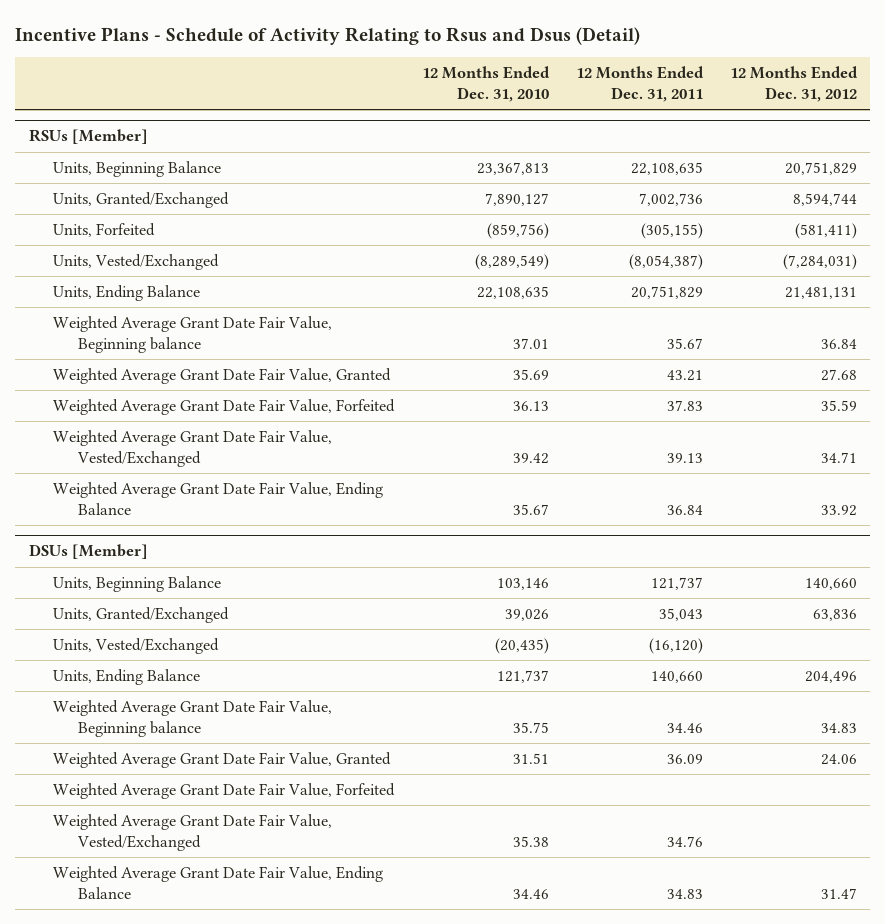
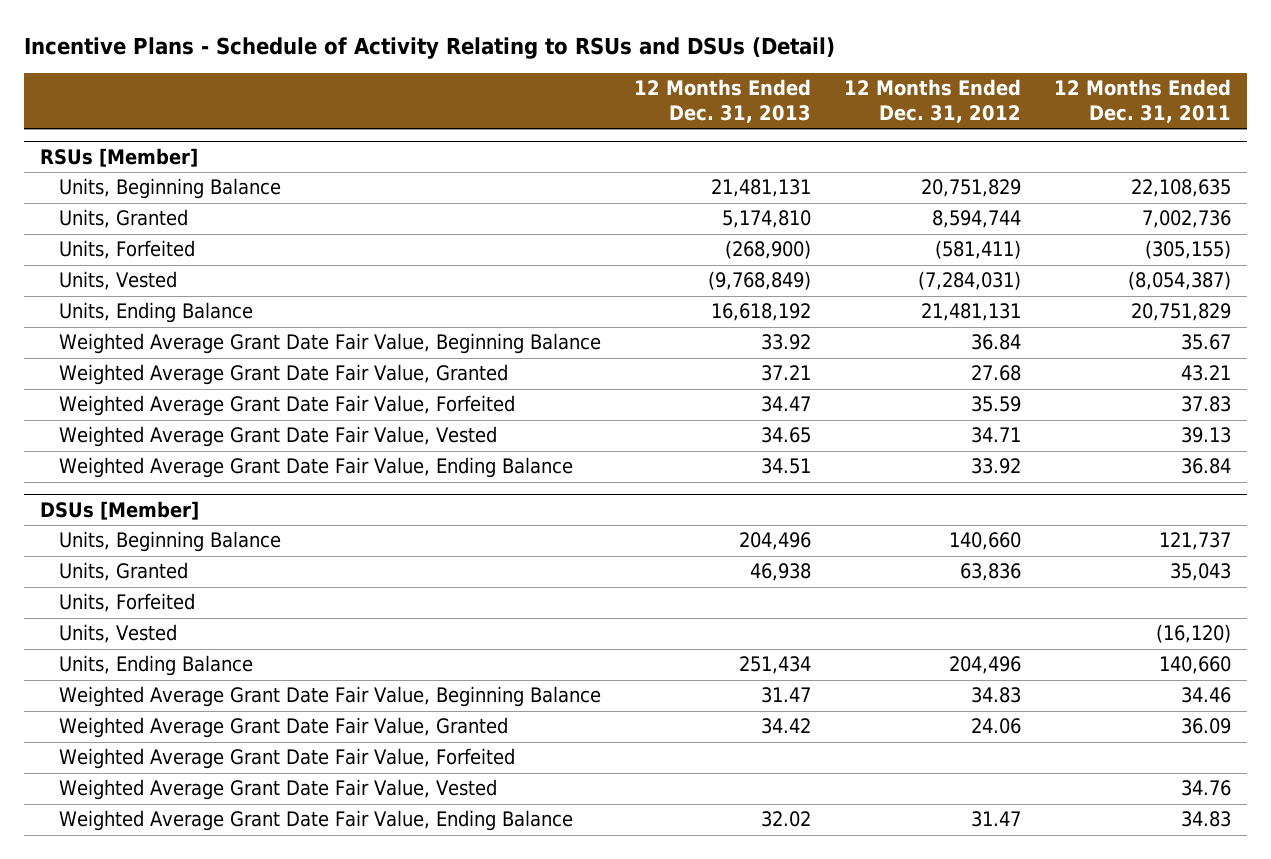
[15,26,641,45] Incentive Plans - Schedule of Activity Relating to Rsus and Dsus (Detail) -> [23,36,835,59] Incentive Plans - Schedule of Activity Relating to RSUs and DSUs (Detail)
[421,65,550,102] 12 Months Ended Dec. 31, 2010 -> none
none -> [634,79,812,124] 12 Months Ended Dec. 31, 2013
[53,191,230,208] Units, Granted/Exchanged -> [59,209,189,229] Units, Granted
[53,253,220,270] Units, Vested/Exchanged -> [59,271,178,291] Units, Vested
[53,315,333,353] Weighted Average Grant Date Fair Value, Beginning balance -> [59,333,602,355] Weighted Average Grant Date Fair Value, Beginning Balance
[53,429,333,467] Weighted Average Grant Date Fair Value, Vested/Exchanged -> [59,426,498,448] Weighted Average Grant Date Fair Value, Vested
[53,606,230,623] Units, Granted/Exchanged -> [59,562,189,582] Units, Granted
none -> [59,593,196,613] Units, Forfeited
[53,637,220,654] Units, Vested/Exchanged -> [59,624,178,644] Units, Vested
[53,699,333,737] Weighted Average Grant Date Fair Value, Beginning balance -> [59,686,602,708] Weighted Average Grant Date Fair Value, Beginning Balance
[53,813,333,851] Weighted Average Grant Date Fair Value, Vested/Exchanged -> [59,779,498,801] Weighted Average Grant Date Fair Value, Vested

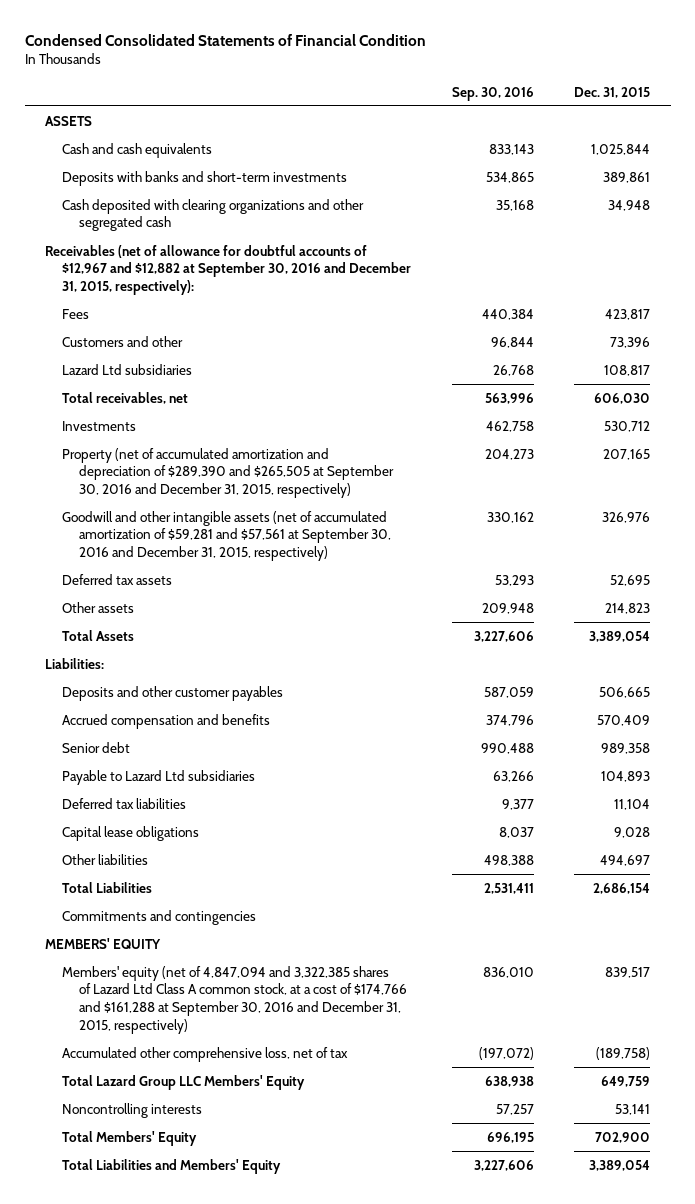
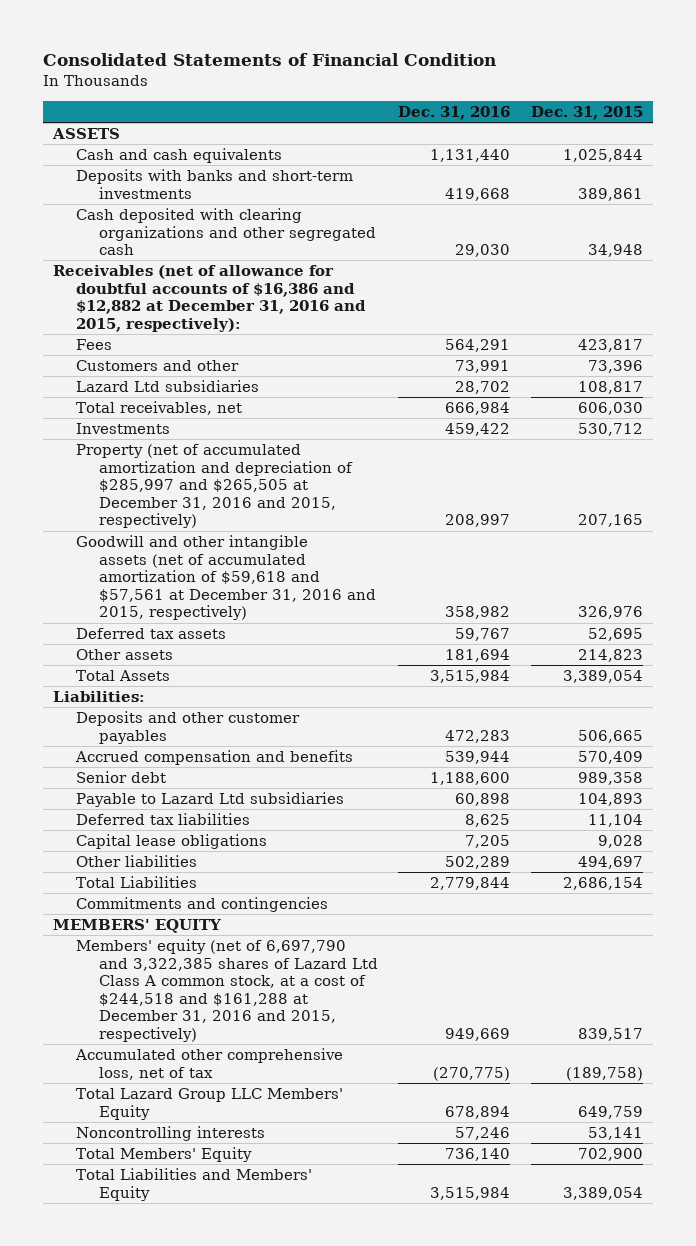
[24,33,426,46] Condensed Consolidated Statements of Financial Condition -> [42,52,496,66] Consolidated Statements of Financial Condition
[451,86,534,101] Sep. 30, 2016 -> none
none -> [398,105,511,120] Dec. 31, 2016
[45,244,412,296] Receivables (net of allowance for doubtful accounts of $12,967 and $12,882 at September 30, 2016 and December 31, 2015, respectively): -> [53,265,366,332] Receivables (net of allowance for doubtful accounts of $16,386 and $12,882 at December 31, 2016 and 2015, respectively):
[62,447,395,499] Property (net of accumulated amortization and depreciation of $289,390 and $265,505 at September 30, 2016 and December 31, 2015, respectively) -> [75,444,353,529] Property (net of accumulated amortization and depreciation of $285,997 and $265,505 at December 31, 2016 and 2015, respectively)
[62,510,392,562] Goodwill and other intangible assets (net of accumulated amortization of $59,281 and $57,561 at September 30, 2016 and December 31, 2015, respectively) -> [75,535,376,621] Goodwill and other intangible assets (net of accumulated amortization of $59,618 and $57,561 at December 31, 2016 and 2015, respectively)
[62,965,408,1034] Members' equity (net of 4,847,094 and 3,322,385 shares of Lazard Ltd Class A common stock, at a cost of $174,766 and $161,288 at September 30, 2016 and December 31, 2015, respectively) -> [75,939,378,1043] Members' equity (net of 6,697,790 and 3,322,385 shares of Lazard Ltd Class A common stock, at a cost of $244,518 and $161,288 at December 31, 2016 and 2015, respectively)

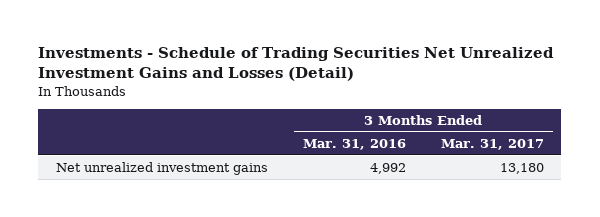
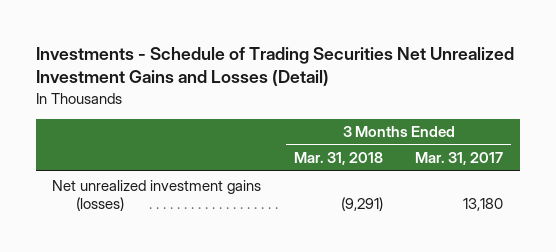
[302,138,406,150] Mar. 31, 2016 -> none
none -> [293,152,383,166] Mar. 31, 2018
[55,162,268,176] Net unrealized investment gains -> [52,179,262,211] Net unrealized investment gains (losses)

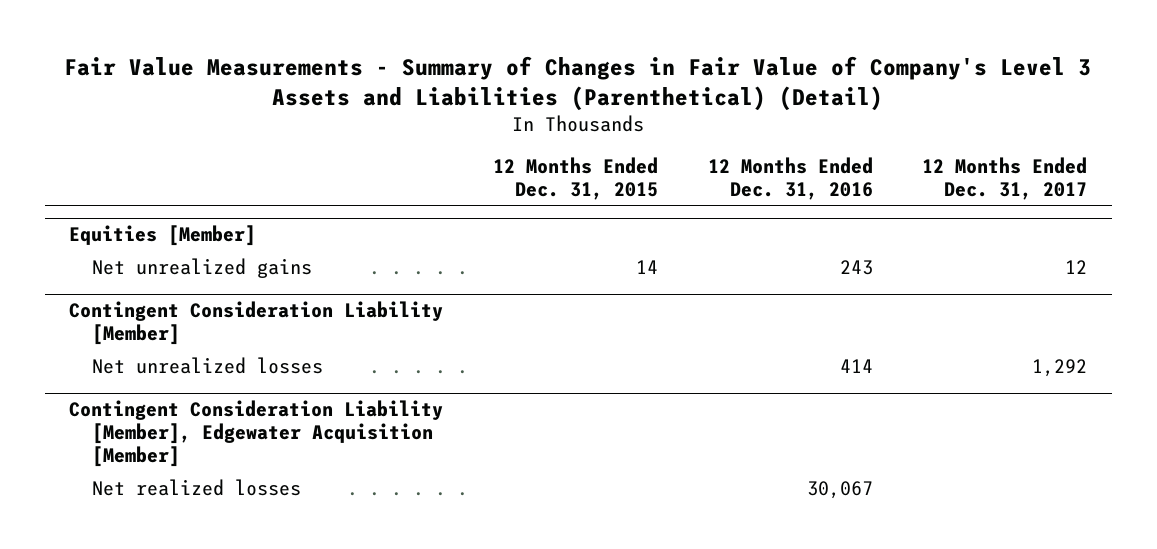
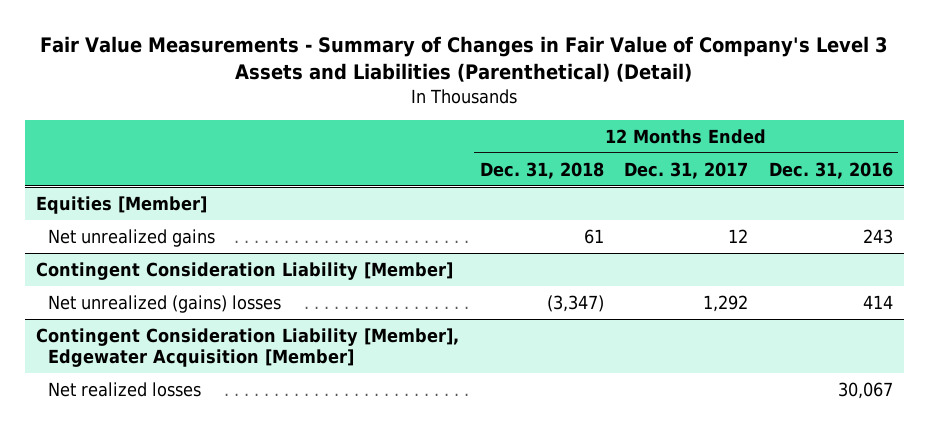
[493,157,659,201] 12 Months Ended Dec. 31, 2015 -> none
none -> [479,161,604,179] Dec. 31, 2018
[91,356,323,374] Net unrealized losses -> [48,294,282,313] Net unrealized (gains) losses

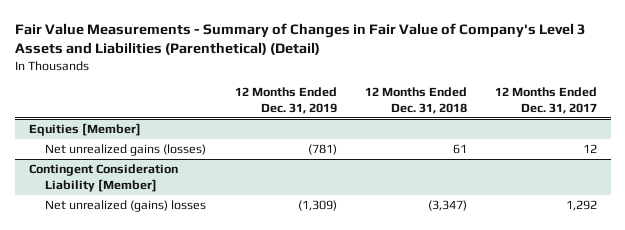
[769,161,894,179] Dec. 31, 2016 -> none
none -> [234,87,337,114] 12 Months Ended Dec. 31, 2019
[48,228,216,247] Net unrealized gains -> [45,144,207,157] Net unrealized gains (losses)
[35,327,459,368] Contingent Consideration Liability [Member], Edgewater Acquisition [Member] -> none
[48,381,202,397] Net realized losses -> none

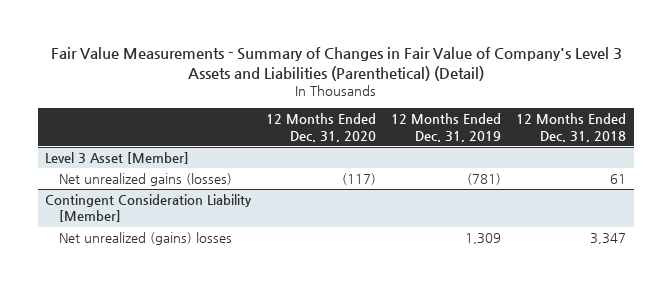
[494,87,597,114] 12 Months Ended Dec. 31, 2017 -> none
none -> [266,113,377,142] 12 Months Ended Dec. 31, 2020
[28,123,141,137] Equities [Member] -> none
none -> [45,152,190,165] Level 3 Asset [Member]
[297,200,337,212] (1,309) -> [465,233,502,245] 1,309
[427,200,467,212] (3,347) -> [590,233,627,245] 3,347

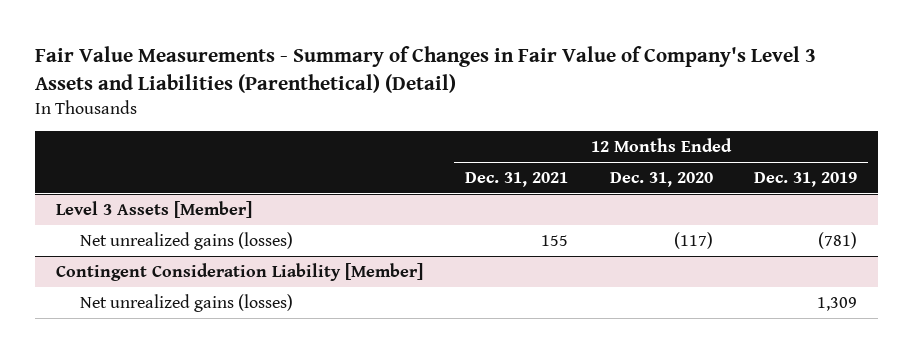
[516,113,627,142] 12 Months Ended Dec. 31, 2018 -> none
none -> [464,171,568,187] Dec. 31, 2021
[45,152,190,165] Level 3 Asset [Member] -> [55,200,252,218] Level 3 Assets [Member]
[58,232,232,246] Net unrealized (gains) losses -> [80,293,294,312] Net unrealized gains (losses)

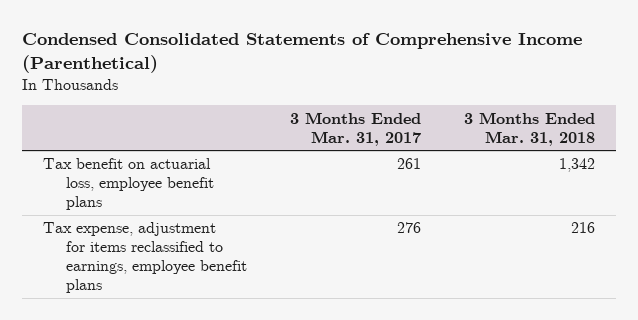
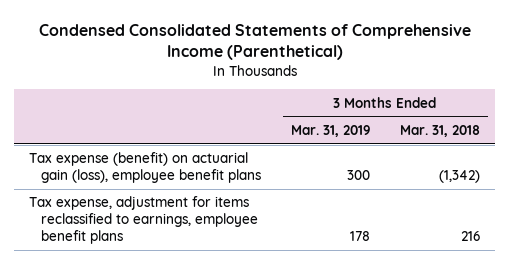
[289,111,421,146] 3 Months Ended Mar. 31, 2017 -> none
none -> [290,124,370,137] Mar. 31, 2019
[43,158,214,211] Tax benefit on actuarial loss, employee benefit plans -> [29,152,261,184] Tax expense (benefit) on actuarial gain (loss), employee benefit plans
[558,158,595,173] 1,342 -> [439,170,481,184] (1,342)

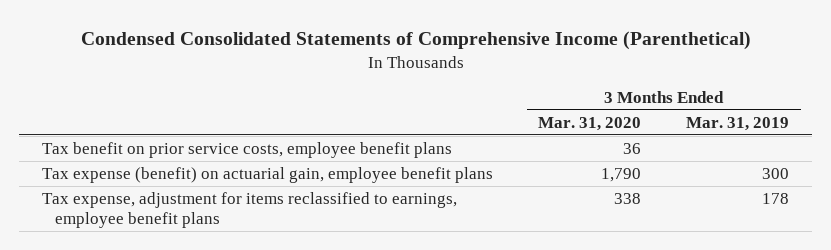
[400,124,481,137] Mar. 31, 2018 -> none
none -> [538,116,642,131] Mar. 31, 2020
none -> [41,141,452,158] Tax benefit on prior service costs, employee benefit plans
[29,152,261,184] Tax expense (benefit) on actuarial gain (loss), employee benefit plans -> [41,166,493,183] Tax expense (benefit) on actuarial gain, employee benefit plans

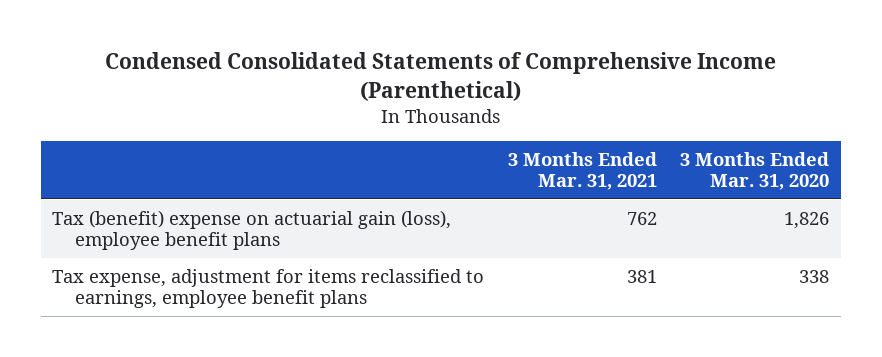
[686,116,790,131] Mar. 31, 2019 -> none
none -> [507,151,657,191] 3 Months Ended Mar. 31, 2021
[41,141,452,158] Tax benefit on prior service costs, employee benefit plans -> none
[41,166,493,183] Tax expense (benefit) on actuarial gain, employee benefit plans -> [52,209,452,251] Tax (benefit) expense on actuarial gain (loss), employee benefit plans
[601,167,642,182] 1,790 -> [784,211,830,229] 1,826

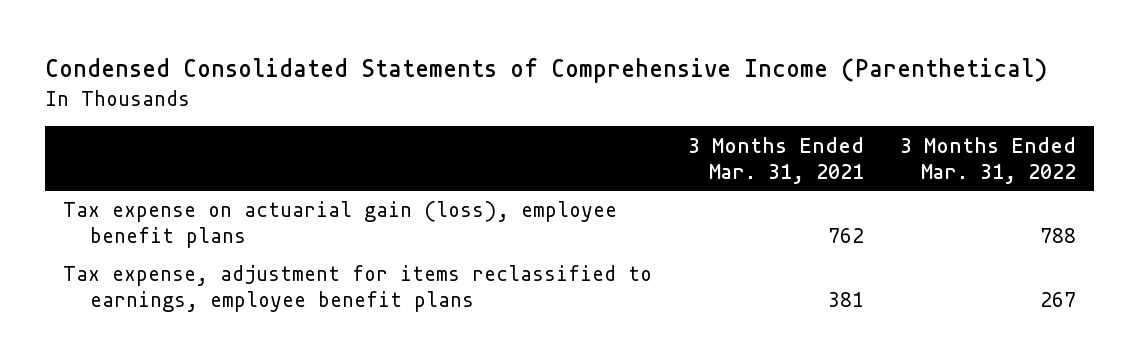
[680,151,830,191] 3 Months Ended Mar. 31, 2020 -> none
none -> [899,136,1076,184] 3 Months Ended Mar. 31, 2022
[52,209,452,251] Tax (benefit) expense on actuarial gain (loss), employee benefit plans -> [62,201,617,249] Tax expense on actuarial gain (loss), employee benefit plans

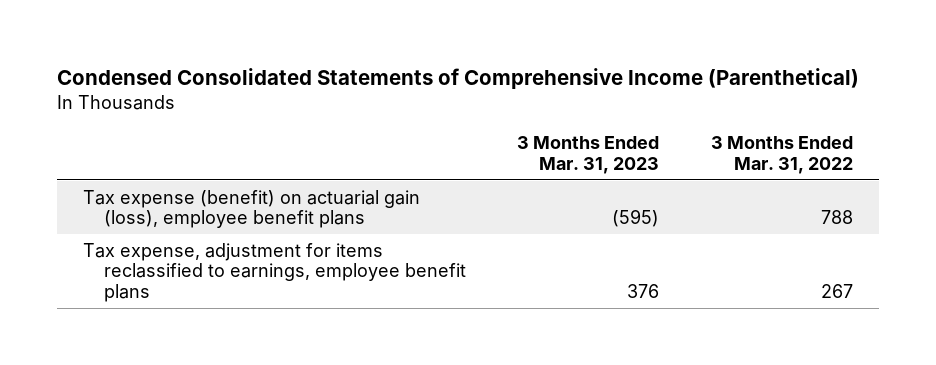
[687,136,864,184] 3 Months Ended Mar. 31, 2021 -> none
none -> [517,136,660,175] 3 Months Ended Mar. 31, 2023
[62,201,617,249] Tax expense on actuarial gain (loss), employee benefit plans -> [83,189,421,229] Tax expense (benefit) on actuarial gain (loss), employee benefit plans

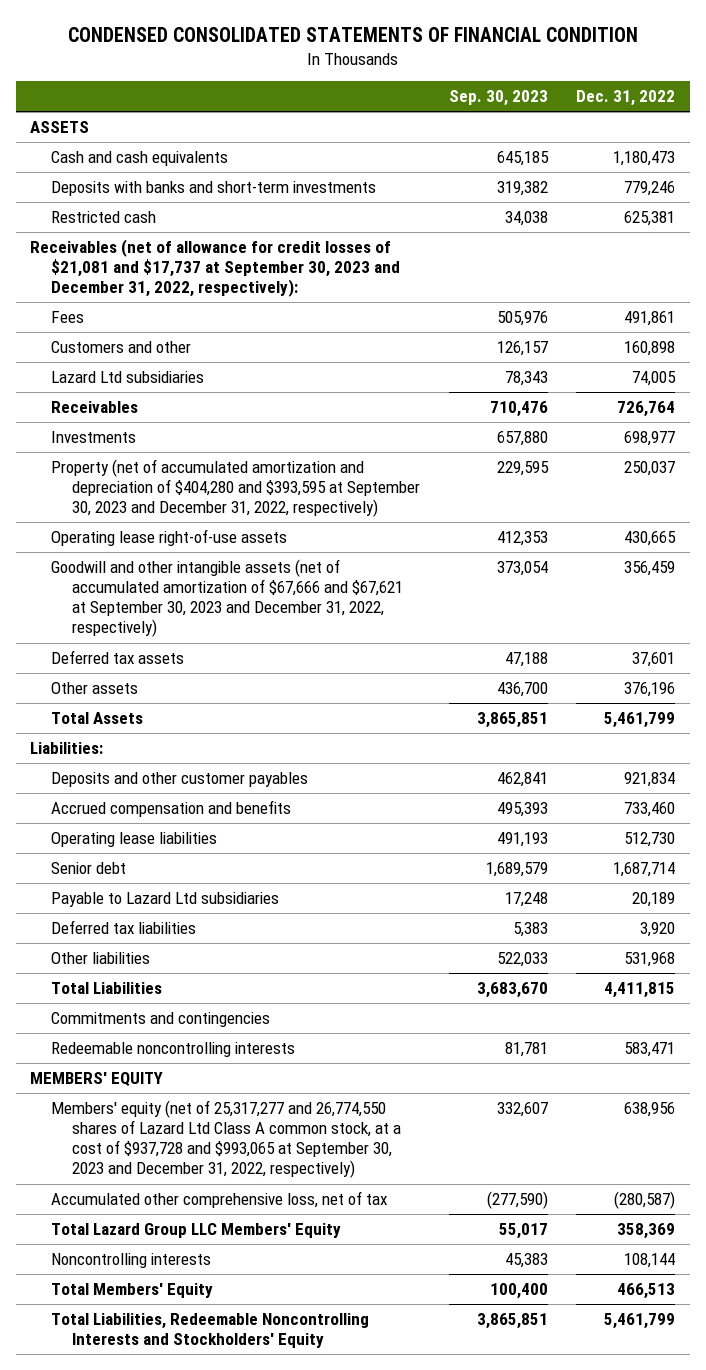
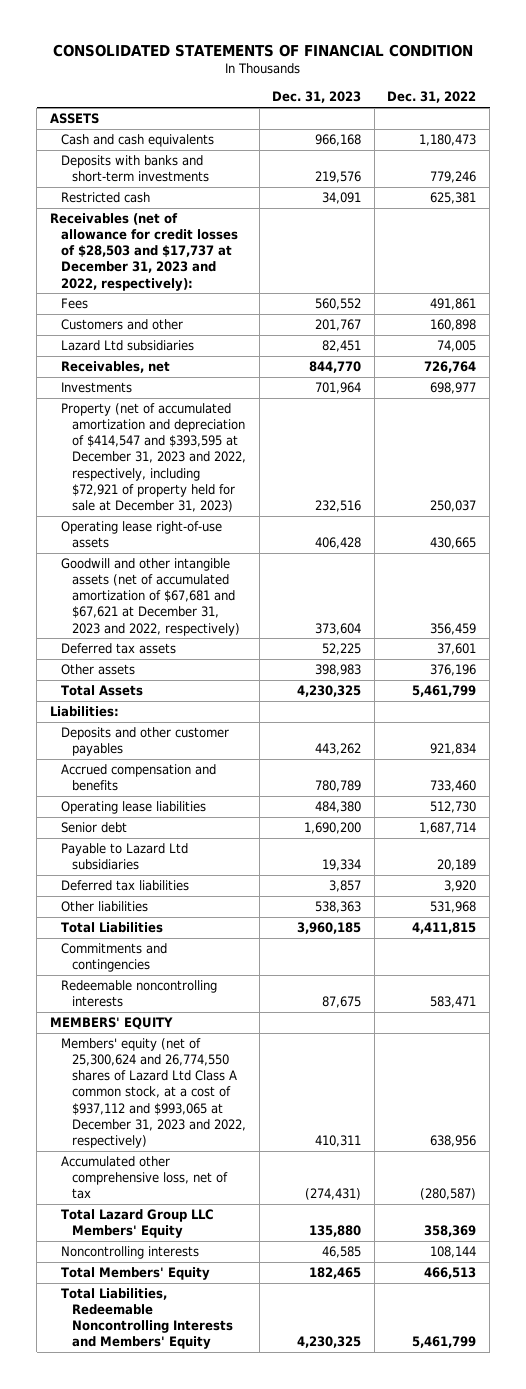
[67,26,638,42] CONDENSED CONSOLIDATED STATEMENTS OF FINANCIAL CONDITION -> [53,44,474,58] CONSOLIDATED STATEMENTS OF FINANCIAL CONDITION
[448,90,548,107] Sep. 30, 2023 -> none
none -> [272,91,362,104] Dec. 31, 2023
[30,239,401,298] Receivables (net of allowance for credit losses of $21,081 and $17,737 at September 30, 2023 and December 31, 2022, respectively): -> [49,213,238,291] Receivables (net of allowance for credit losses of $28,503 and $17,737 at December 31, 2023 and 2022, respectively):
[51,401,139,414] Receivables -> [60,361,170,374] Receivables, net
[51,459,421,518] Property (net of accumulated amortization and depreciation of $404,280 and $393,595 at September 30, 2023 and December 31, 2022, respectively) -> [60,403,246,512] Property (net of accumulated amortization and depreciation of $414,547 and $393,595 at December 31, 2023 and 2022, respectively, including $72,921 of property held for sale at December 31, 2023)
[51,559,404,638] Goodwill and other intangible assets (net of accumulated amortization of $67,666 and $67,621 at September 30, 2023 and December 31, 2022, respectively) -> [60,558,240,636] Goodwill and other intangible assets (net of accumulated amortization of $67,681 and $67,621 at December 31, 2023 and 2022, respectively)
[51,1100,402,1179] Members' equity (net of 25,317,277 and 26,774,550 shares of Lazard Ltd Class A common stock, at a cost of $937,728 and $993,065 at September 30, 2023 and December 31, 2022, respectively) -> [60,1038,246,1148] Members' equity (net of 25,300,624 and 26,774,550 shares of Lazard Ltd Class A common stock, at a cost of $937,112 and $993,065 at December 31, 2023 and 2022, respectively)
[51,1313,370,1349] Total Liabilities, Redeemable Noncontrolling Interests and Stockholders' Equity -> [60,1288,233,1350] Total Liabilities, Redeemable Noncontrolling Interests and Members' Equity

